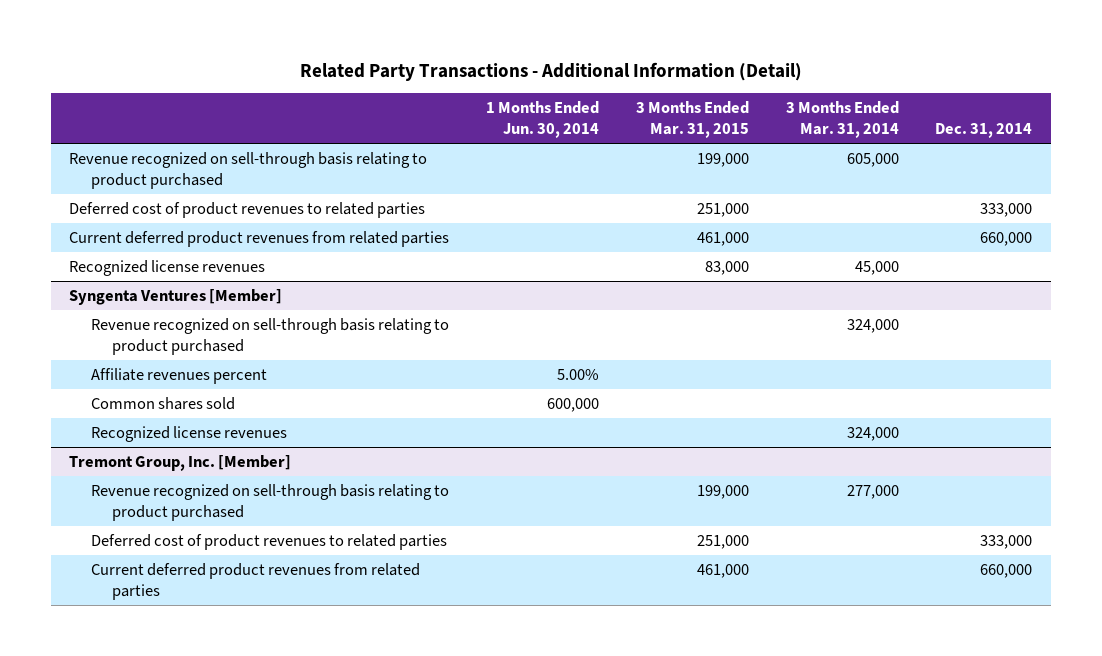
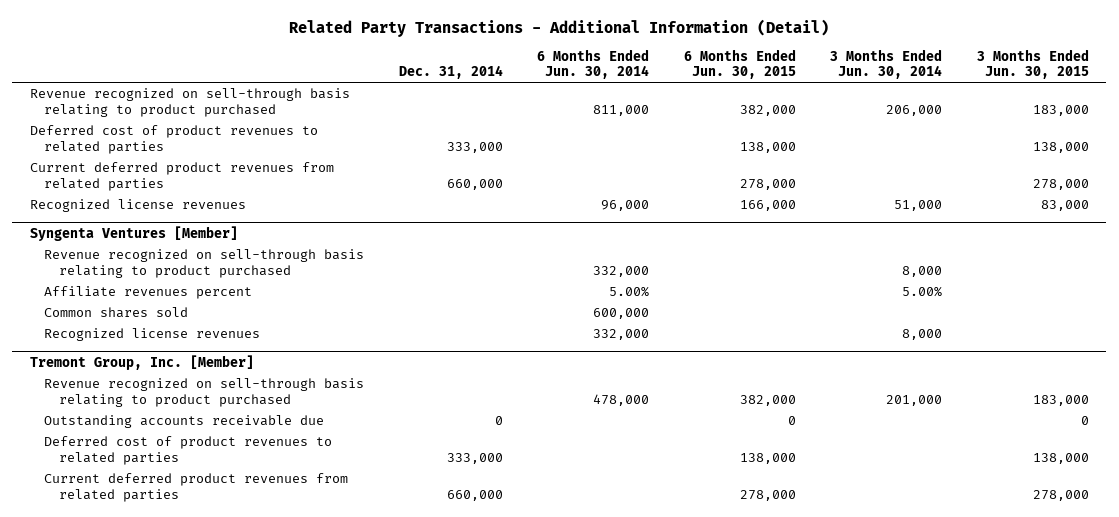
[486,101,600,139] 1 Months Ended Jun. 30, 2014 -> none
[635,101,749,139] 3 Months Ended Mar. 31, 2015 -> none
[785,101,899,139] 3 Months Ended Mar. 31, 2014 -> none
none -> [537,49,650,80] 6 Months Ended Jun. 30, 2014
none -> [683,49,796,80] 6 Months Ended Jun. 30, 2015
none -> [830,49,943,80] 3 Months Ended Jun. 30, 2014
none -> [976,49,1089,80] 3 Months Ended Jun. 30, 2015
none -> [44,415,325,429] Outstanding accounts receivable due

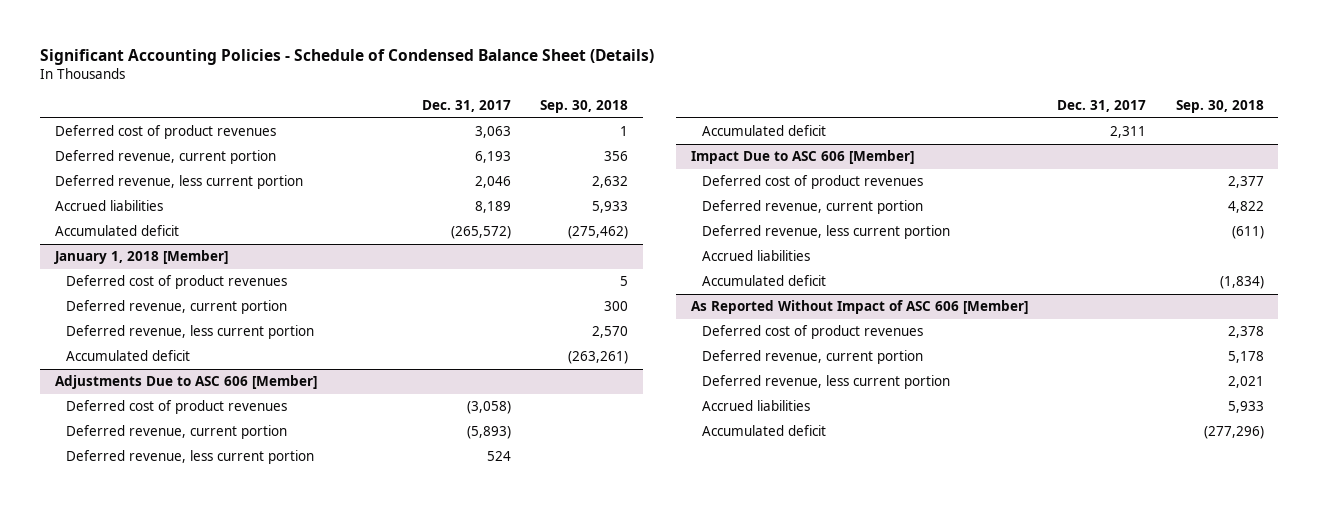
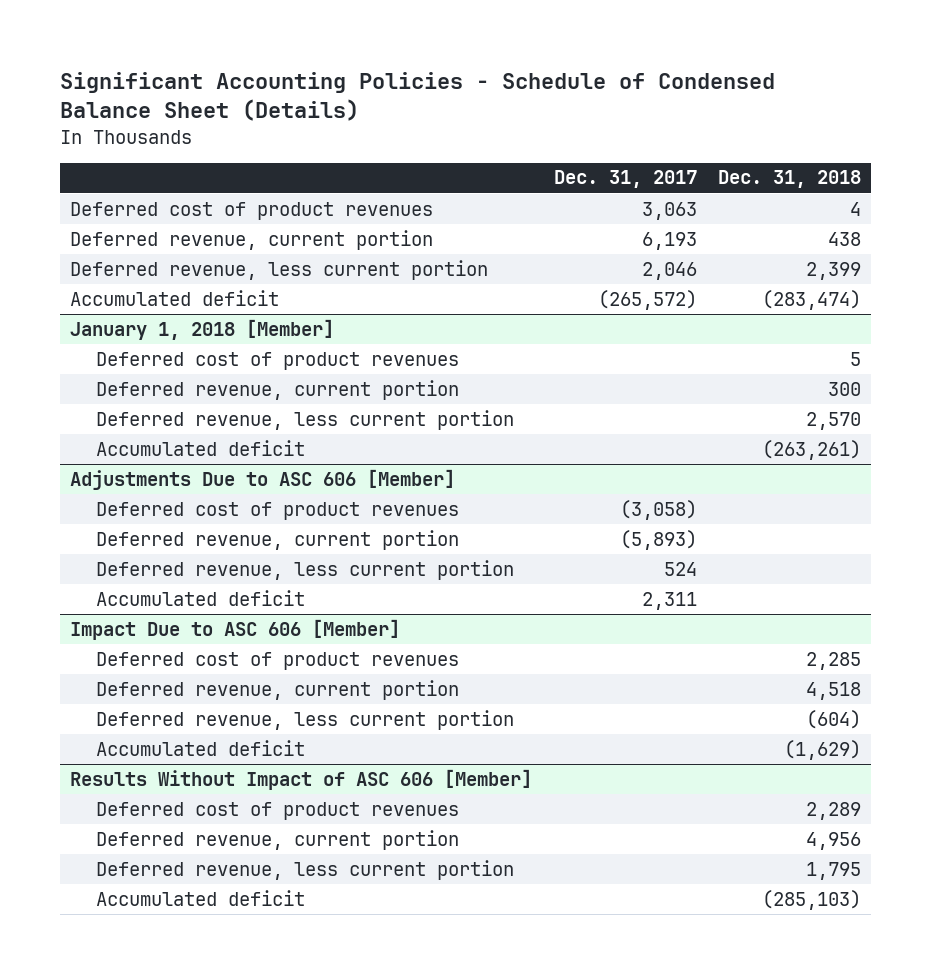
[539,100,628,114] Sep. 30, 2018 -> none
none -> [717,170,861,189] Dec. 31, 2018
[55,200,164,212] Accrued liabilities -> none
[702,250,811,262] Accrued liabilities -> none
[690,300,1028,315] As Reported Without Impact of ASC 606 [Member] -> none
[702,325,924,340] Deferred cost of product revenues -> none
[702,350,924,365] Deferred revenue, current portion -> none
[702,375,951,390] Deferred revenue, less current portion -> none
[702,400,811,412] Accrued liabilities -> none
[702,425,827,437] Accumulated deficit -> none
none -> [70,768,533,790] Results Without Impact of ASC 606 [Member]
none -> [96,801,460,820] Deferred cost of product revenues
none -> [96,829,460,850] Deferred revenue, current portion
none -> [96,859,515,880] Deferred revenue, less current portion
none -> [96,889,306,906] Accumulated deficit

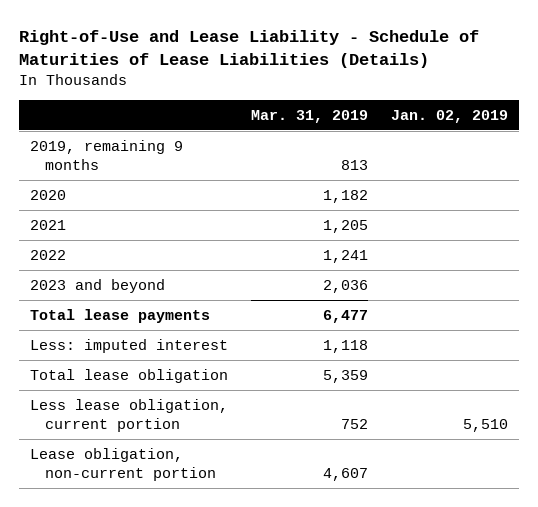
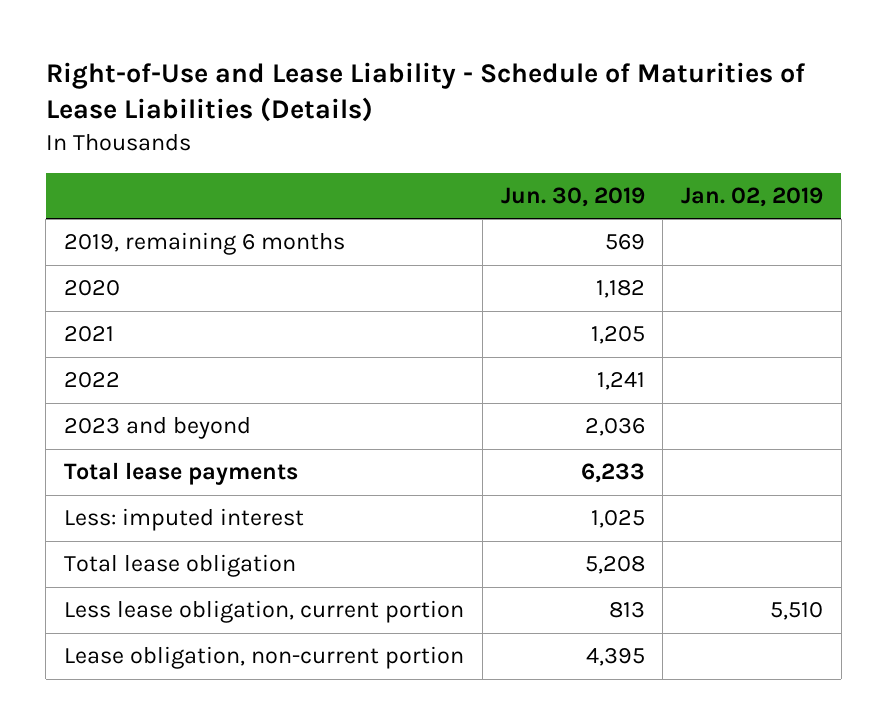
[250,109,368,123] Mar. 31, 2019 -> none
none -> [500,186,645,207] Jun. 30, 2019
[30,140,184,170] 2019, remaining 9 months -> [64,232,346,256] 2019, remaining 6 months

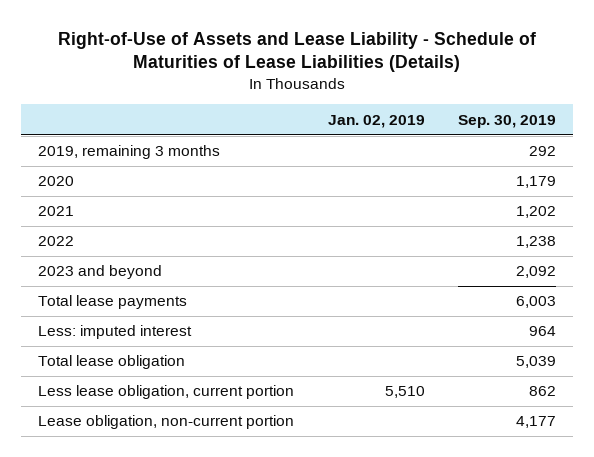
[45,62,805,123] Right-of-Use and Lease Liability - Schedule of Maturities of Lease Liabilities (Details) -> [58,31,537,73] Right-of-Use of Assets and Lease Liability - Schedule of Maturities of Lease Liabilities (Details)
[500,186,645,207] Jun. 30, 2019 -> none
none -> [458,114,557,128] Sep. 30, 2019
[64,232,346,256] 2019, remaining 6 months -> [37,145,220,160] 2019, remaining 3 months

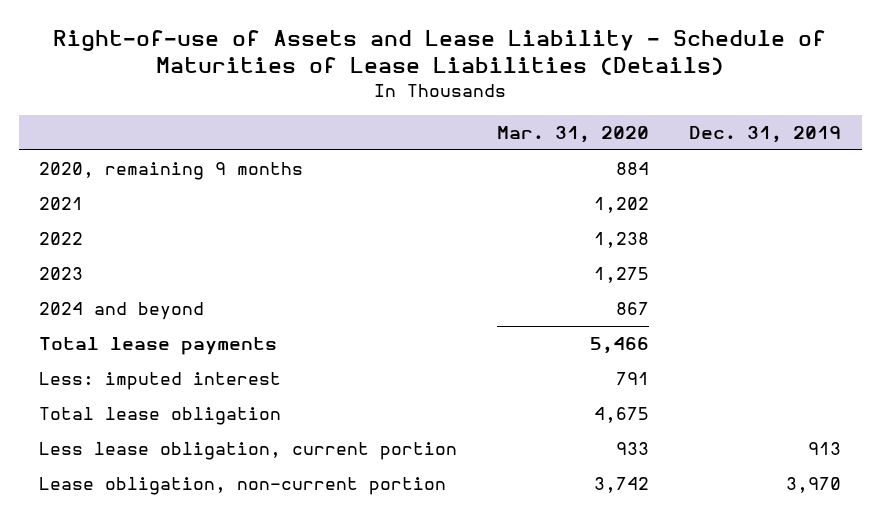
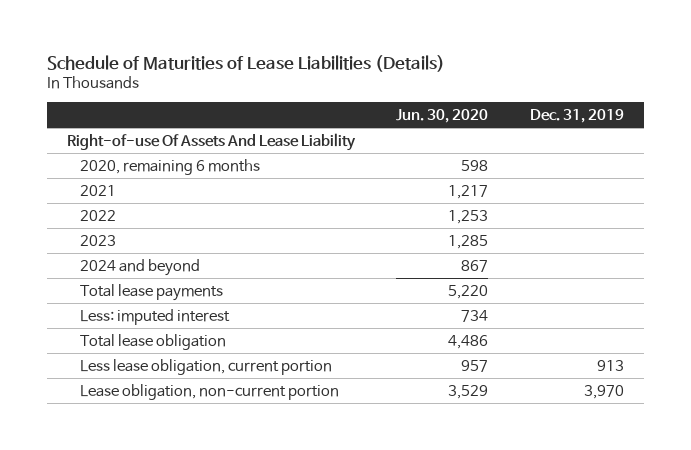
[53,29,827,76] Right-of-use of Assets and Lease Liability - Schedule of Maturities of Lease Liabilities (Details) -> [46,54,445,72] Schedule of Maturities of Lease Liabilities (Details)
[497,126,650,144] Mar. 31, 2020 -> none
none -> [396,108,489,123] Jun. 30, 2020
none -> [67,132,357,151] Right-of-use Of Assets And Lease Liability
[38,162,303,181] 2020, remaining 9 months -> [80,158,261,175] 2020, remaining 6 months

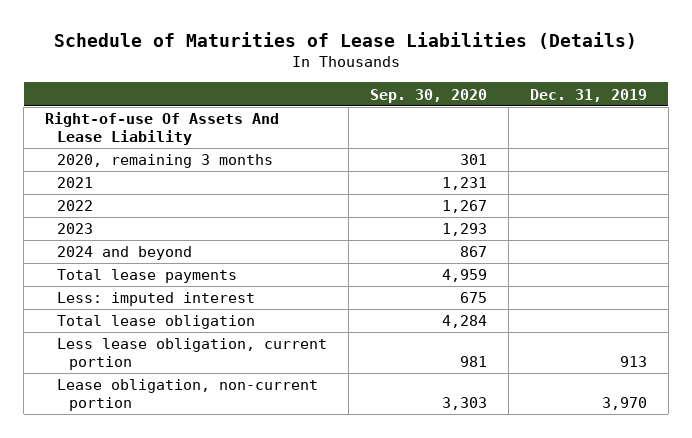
[396,108,489,123] Jun. 30, 2020 -> none
none -> [369,88,487,103] Sep. 30, 2020
[80,158,261,175] 2020, remaining 6 months -> [57,154,274,169] 2020, remaining 3 months

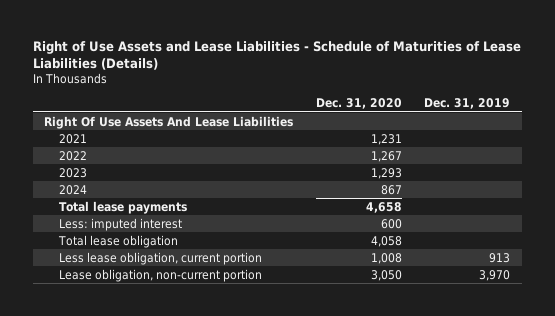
[53,31,637,49] Schedule of Maturities of Lease Liabilities (Details) -> [33,40,522,71] Right of Use Assets and Lease Liabilities - Schedule of Maturities of Lease Liabilities (Details)
[369,88,487,103] Sep. 30, 2020 -> none
none -> [315,98,402,110] Dec. 31, 2020
[57,154,274,169] 2020, remaining 3 months -> none
[44,112,279,146] Right-of-use Of Assets And Lease Liability -> [44,115,294,129] Right Of Use Assets And Lease Liabilities
[57,246,193,261] 2024 and beyond -> none
none -> [58,184,87,195] 2024

